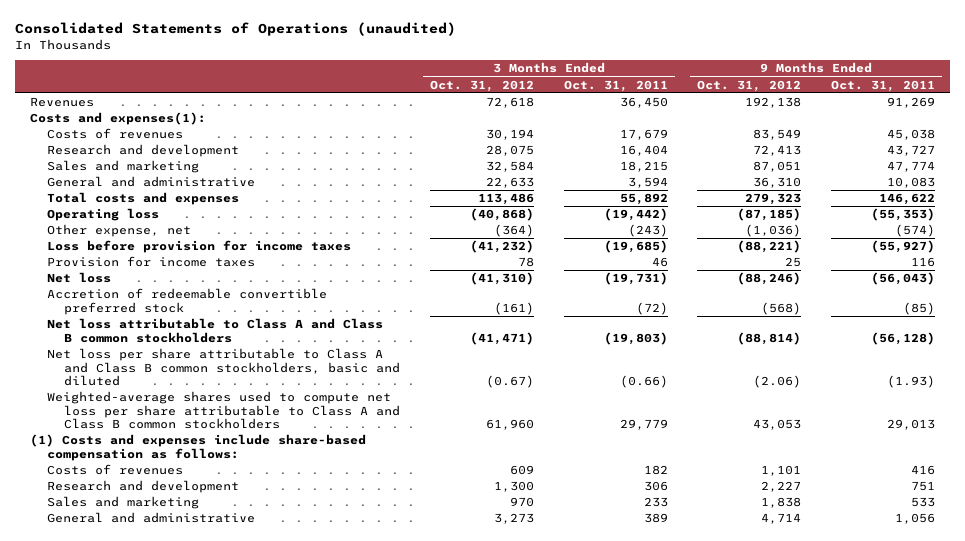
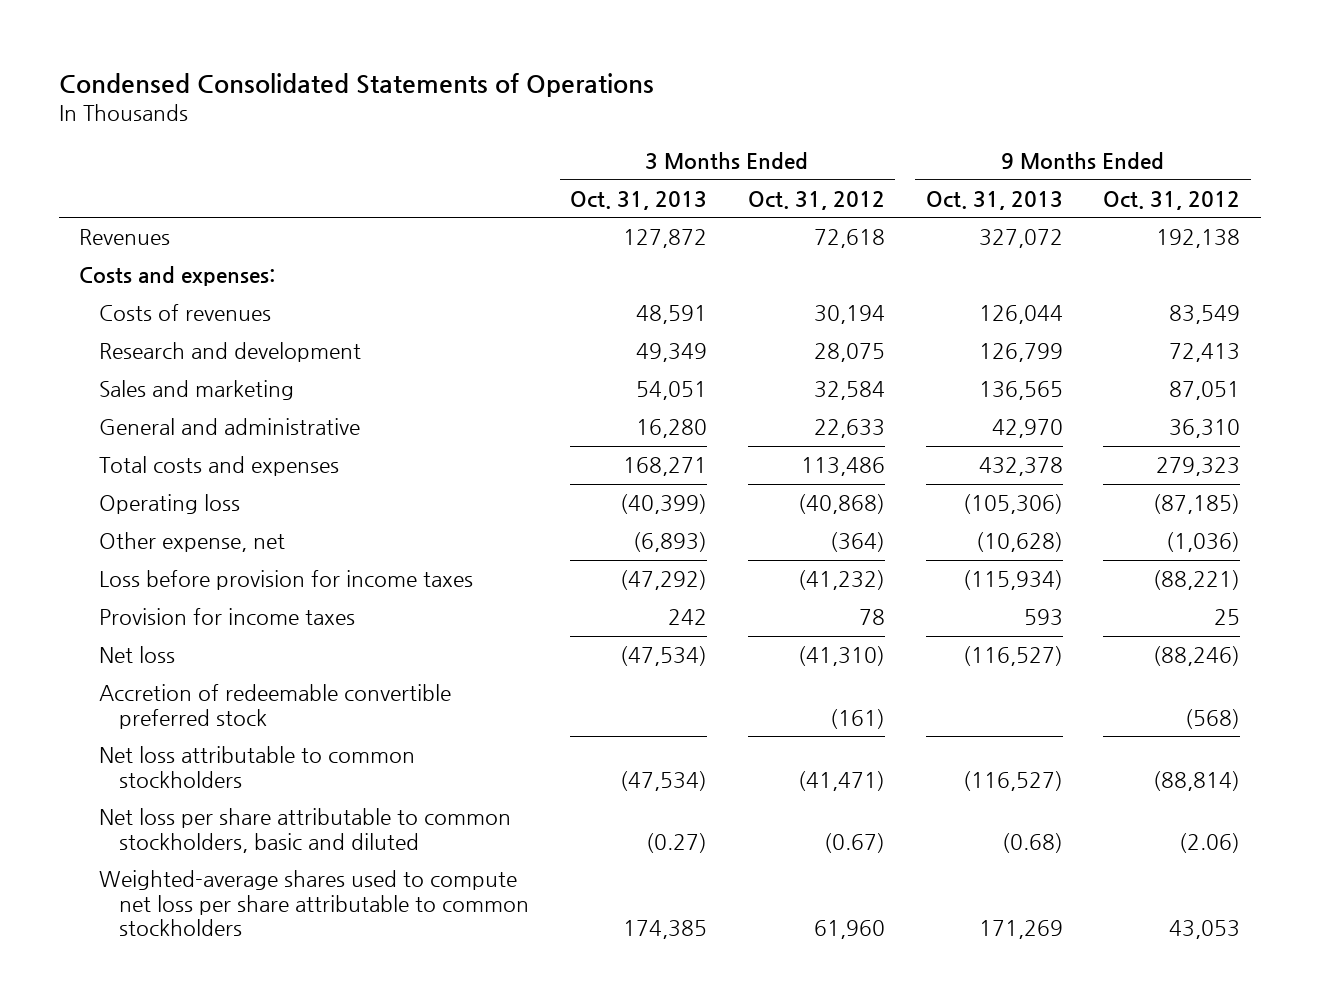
[15,22,457,37] Consolidated Statements of Operations (unaudited) -> [58,72,654,97] Condensed Consolidated Statements of Operations
[563,79,668,92] Oct. 31, 2011 -> none
[830,79,935,92] Oct. 31, 2011 -> none
none -> [569,190,707,210] Oct. 31, 2013
none -> [925,190,1063,210] Oct. 31, 2013
[30,112,207,126] Costs and expenses(1): -> [79,266,276,287] Costs and expenses:
[30,434,367,461] (1) Costs and expenses include share-based compensation as follows: -> none
[47,464,184,476] Costs of revenues -> none
[47,480,240,494] Research and development -> none
[47,496,200,510] Sales and marketing -> none
[47,512,256,524] General and administrative -> none
[47,318,384,343] Net loss attributable to Class A and Class B common stockholders -> [99,746,416,788] Net loss attributable to common stockholders
[47,348,401,386] Net loss per share attributable to Class A and Class B common stockholders, basic and diluted -> [99,808,512,853] Net loss per share attributable to common stockholders, basic and diluted
[47,391,401,429] Weighted-average shares used to compute net loss per share attributable to Class A and Class B common stockholders -> [99,870,529,937] Weighted-average shares used to compute net loss per share attributable to common stockholders

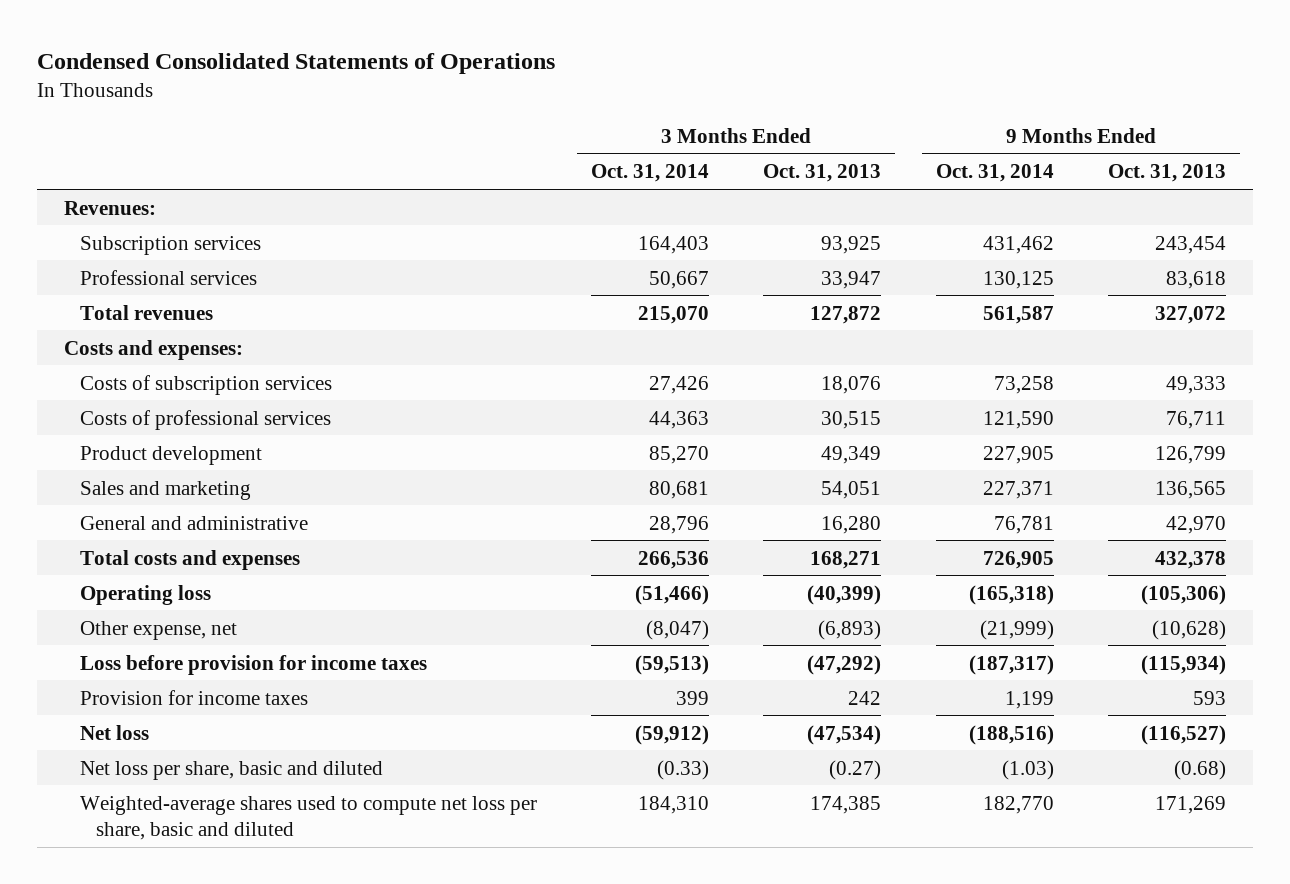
[747,190,885,210] Oct. 31, 2012 -> none
[1103,190,1241,210] Oct. 31, 2012 -> none
none -> [590,164,709,183] Oct. 31, 2014
none -> [935,164,1054,183] Oct. 31, 2014
none -> [63,200,156,215] Revenues:
none -> [79,235,261,255] Subscription services
none -> [79,269,257,285] Professional services
[79,229,171,246] Revenues -> [79,304,213,320] Total revenues
[99,304,272,322] Costs of revenues -> none
none -> [79,374,332,395] Costs of subscription services
none -> [79,409,331,430] Costs of professional services
[99,342,362,363] Research and development -> [79,445,262,465] Product development
[99,684,452,729] Accretion of redeemable convertible preferred stock -> none
[99,746,416,788] Net loss attributable to common stockholders -> none
[99,808,512,853] Net loss per share attributable to common stockholders, basic and diluted -> [79,760,383,780] Net loss per share, basic and diluted
[99,870,529,937] Weighted-average shares used to compute net loss per share attributable to common stockholders -> [79,795,537,841] Weighted-average shares used to compute net loss per share, basic and diluted

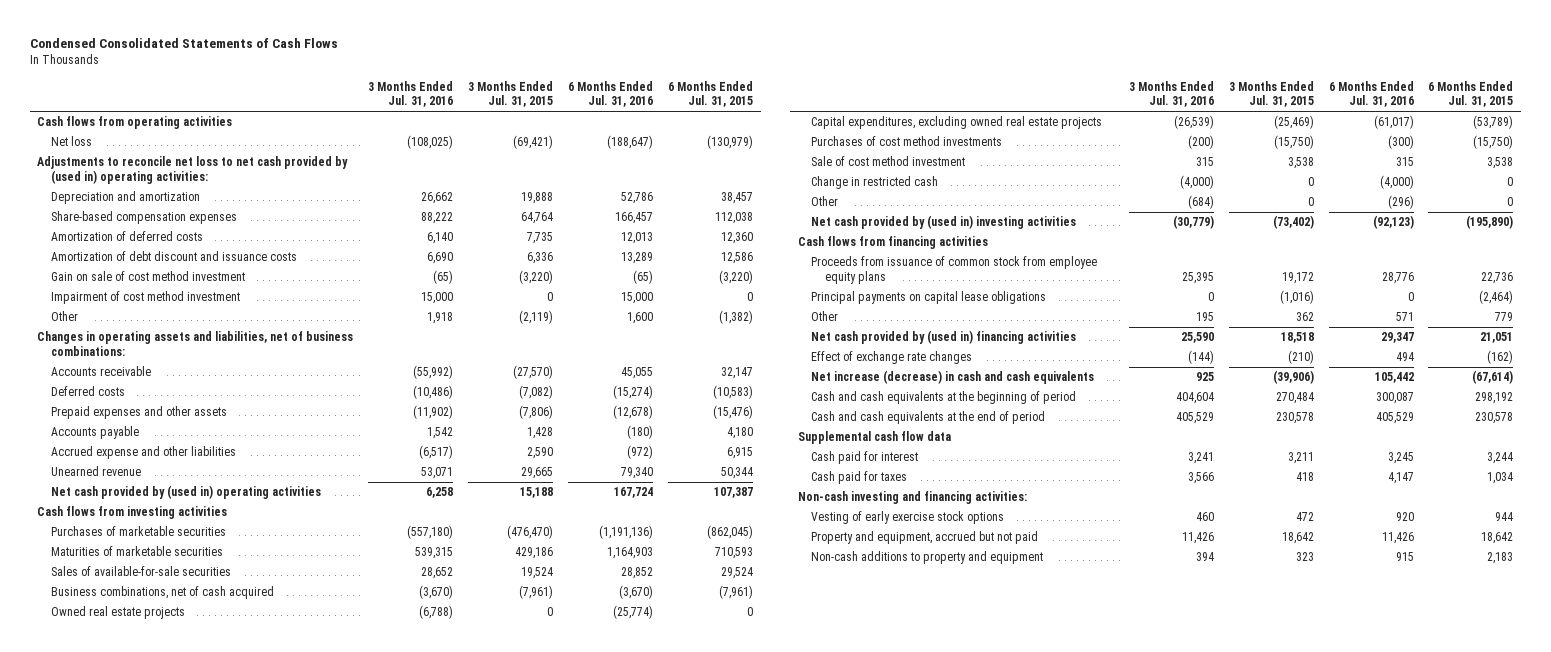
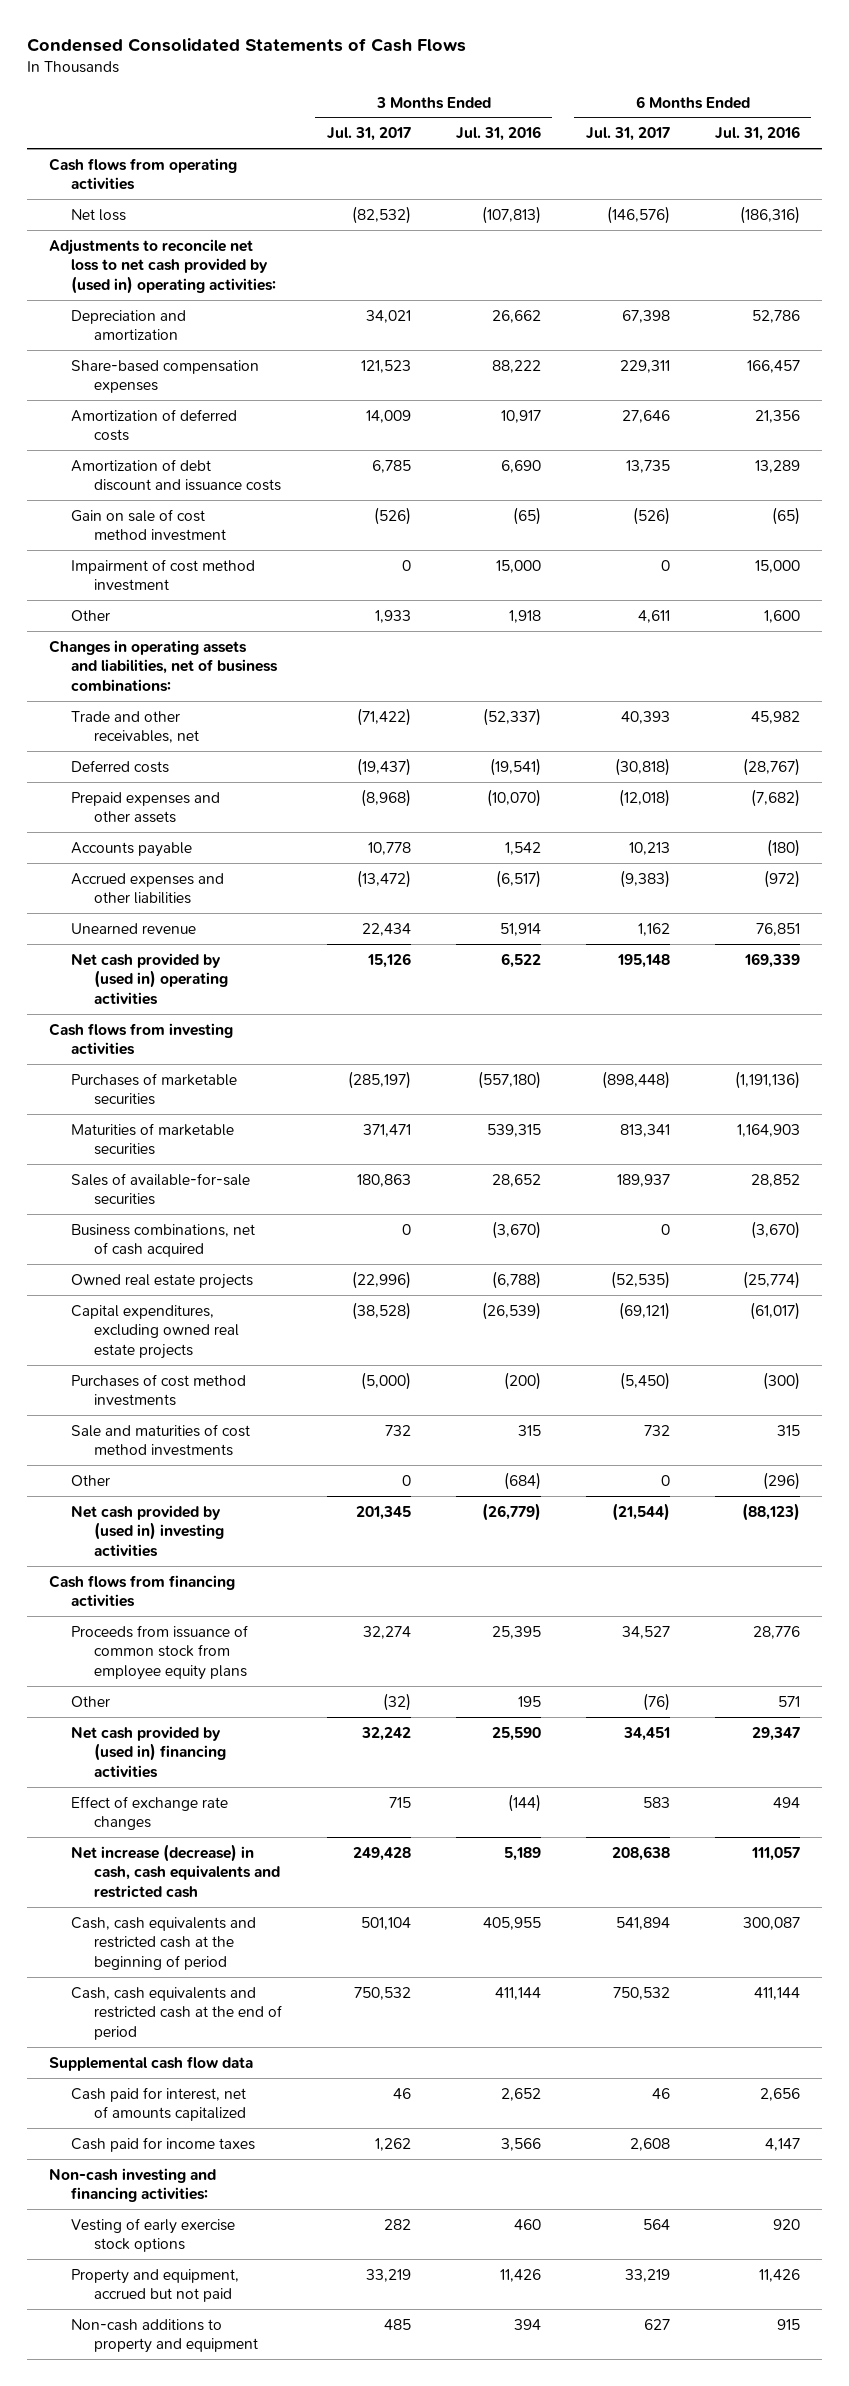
[468,80,554,108] 3 Months Ended Jul. 31, 2015 -> none
[668,80,754,108] 6 Months Ended Jul. 31, 2015 -> none
none -> [326,127,411,142] Jul. 31, 2017
none -> [585,127,670,142] Jul. 31, 2017
[407,135,454,150] (108,025) -> [481,205,541,224] (107,813)
[607,135,654,150] (188,647) -> [739,205,800,224] (186,316)
[427,232,454,245] 6,140 -> [500,409,541,423] 10,917
[621,232,654,245] 12,013 -> [754,409,800,423] 21,356
[50,366,151,377] Accounts receivable -> none
none -> [71,710,199,744] Trade and other receivables, net
[413,385,454,400] (10,486) -> [489,757,541,776] (19,541)
[613,385,654,400] (15,274) -> [742,757,800,776] (28,767)
[413,405,454,420] (11,902) -> [486,788,541,807] (10,070)
[613,405,654,420] (12,678) -> [750,788,800,807] (7,682)
[50,446,236,460] Accrued expense and other liabilities -> [71,872,225,905] Accrued expenses and other liabilities
[421,467,454,480] 53,071 -> [499,922,541,936] 51,914
[621,467,654,480] 79,340 -> [755,922,800,936] 76,851
[426,487,454,499] 6,258 -> [500,952,541,968] 6,522
[614,487,654,499] 167,724 -> [743,952,800,968] 169,339
[811,176,939,190] Change in restricted cash -> none
[811,156,966,167] Sale of cost method investment -> [71,1423,251,1457] Sale and maturities of cost method investments
[1172,215,1214,230] (30,779) -> [481,1502,541,1521] (26,779)
[1372,215,1414,230] (92,123) -> [741,1502,800,1521] (88,123)
[811,291,1047,305] Principal payments on capital lease obligations -> none
[811,370,1095,385] Net increase (decrease) in cash and cash equivalents -> [71,1843,280,1899] Net increase (decrease) in cash, cash equivalents and restricted cash
[1195,372,1214,382] 925 -> [503,1846,541,1861] 5,189
[1374,372,1414,384] 105,442 -> [750,1846,800,1861] 111,057
[811,391,1077,405] Cash and cash equivalents at the beginning of period -> [71,1916,257,1971] Cash, cash equivalents and restricted cash at the beginning of period
[1175,392,1214,405] 404,604 -> [482,1916,541,1930] 405,955
[811,411,1046,425] Cash and cash equivalents at the end of period -> [71,1986,282,2041] Cash, cash equivalents and restricted cash at the end of period
[1175,412,1214,425] 405,529 -> [494,1986,541,2000] 411,144
[1375,412,1414,425] 405,529 -> [753,1986,800,2000] 411,144
[811,451,919,465] Cash paid for interest -> [71,2086,247,2122] Cash paid for interest, net of amounts capitalized
[1187,452,1214,465] 3,241 -> [500,2087,541,2101] 2,652
[1387,452,1414,465] 3,245 -> [759,2087,800,2101] 2,656
[811,471,908,485] Cash paid for taxes -> [71,2136,256,2152] Cash paid for income taxes

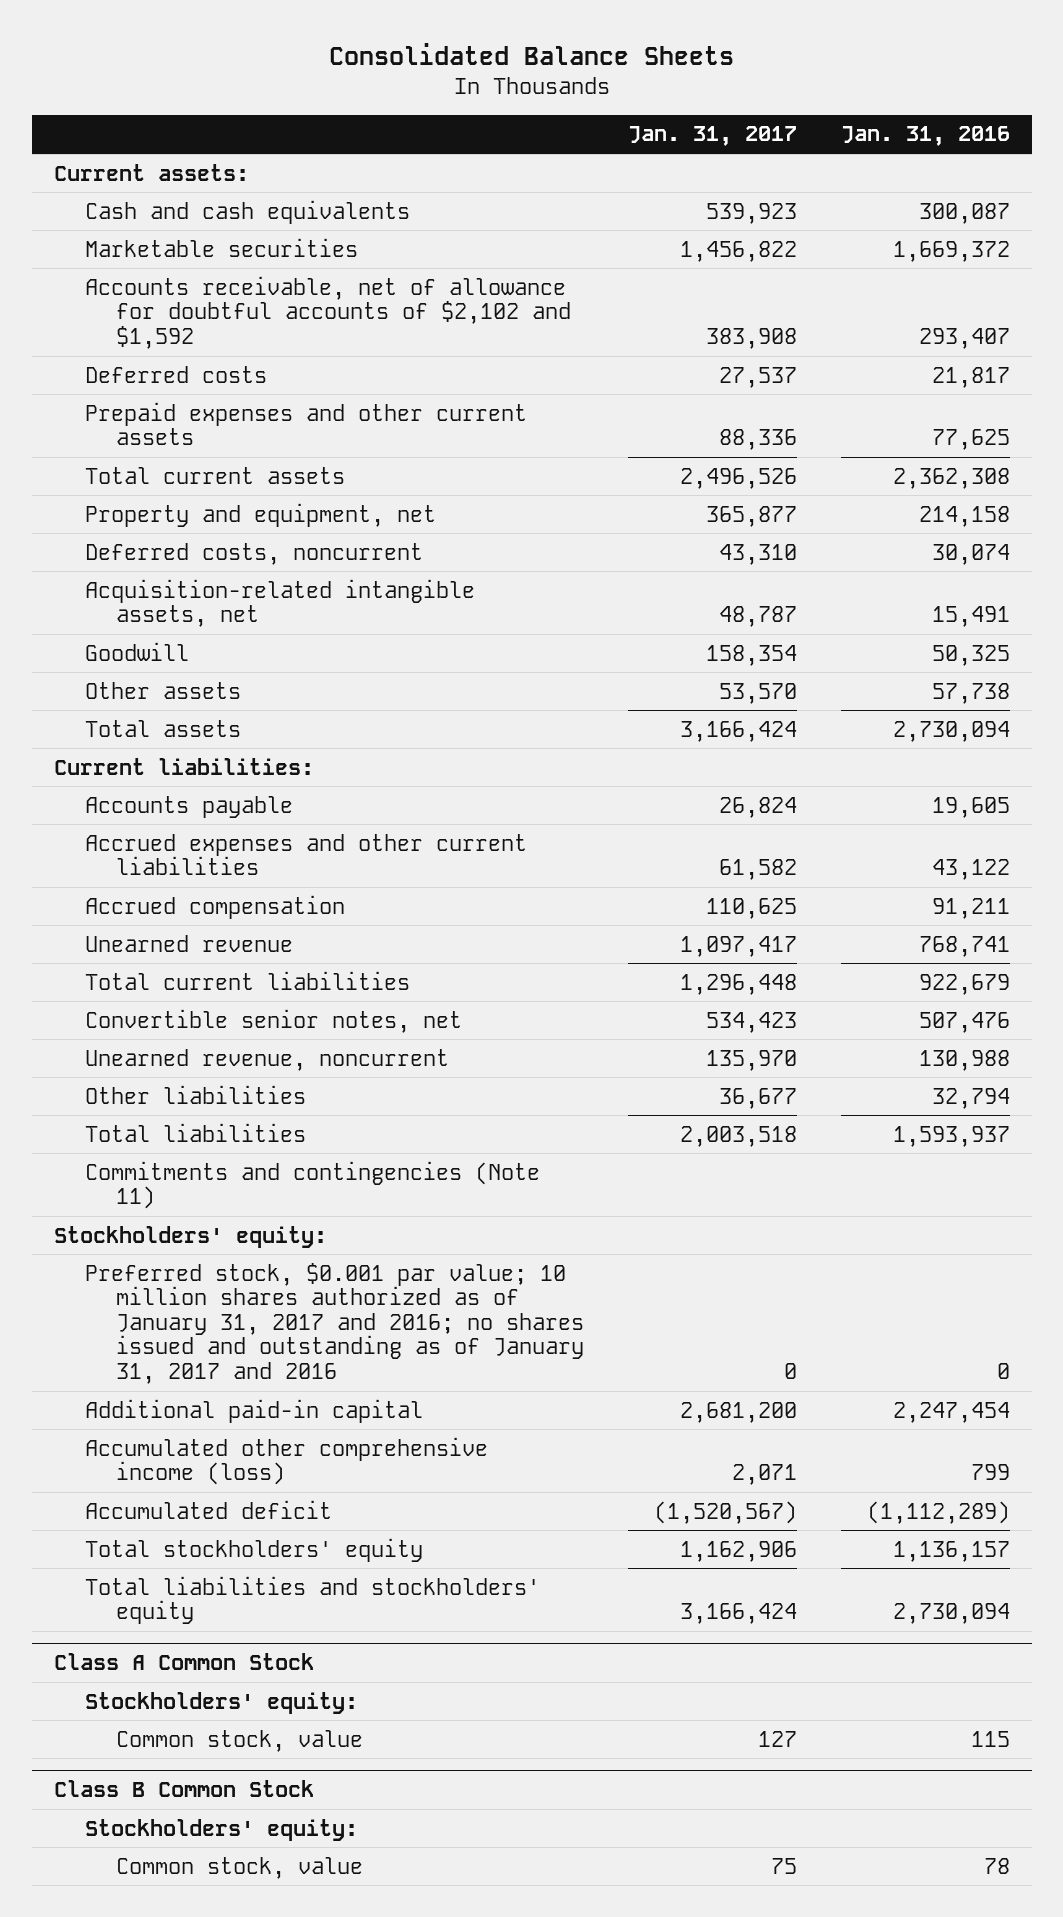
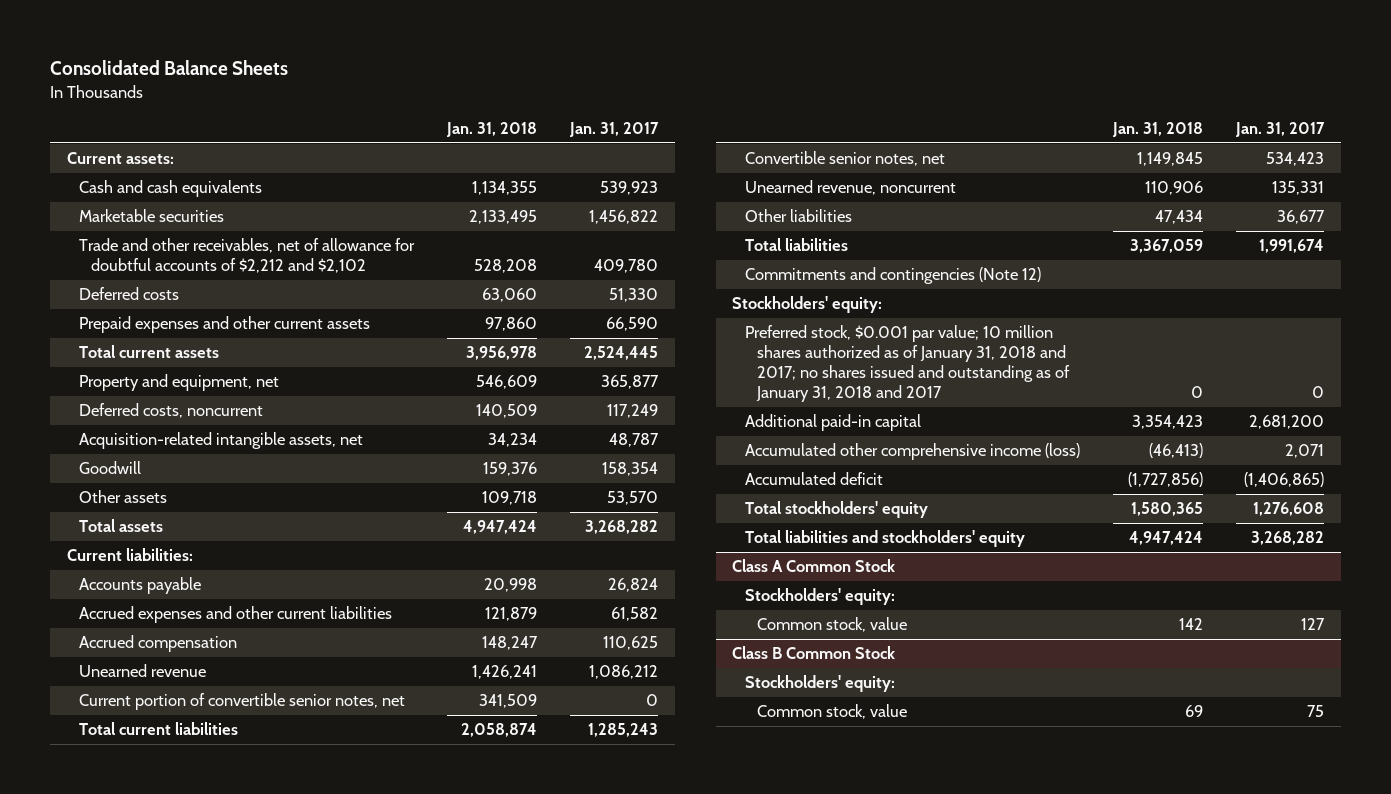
[840,126,1010,147] Jan. 31, 2016 -> none
none -> [445,122,537,138] Jan. 31, 2018
[84,275,572,349] Accounts receivable, net of allowance for doubtful accounts of $2,102 and $1,592 -> [78,238,415,274] Trade and other receivables, net of allowance for doubtful accounts of $2,212 and $2,102
[705,327,797,349] 383,908 -> [594,259,659,274] 409,780
[718,366,797,388] 27,537 -> [609,288,659,303] 51,330
[718,429,797,451] 88,336 -> [606,317,659,332] 66,590
[679,467,797,489] 2,496,526 -> [584,346,659,361] 2,524,445
[718,543,797,565] 43,310 -> [607,404,659,419] 117,249
[679,720,797,742] 3,166,424 -> [585,520,659,535] 3,268,282
[679,935,797,957] 1,097,417 -> [589,665,659,680] 1,086,212
none -> [78,693,405,711] Current portion of convertible senior notes, net
[679,973,797,995] 1,296,448 -> [588,723,659,738] 1,285,243
[705,1049,797,1071] 135,970 -> [1272,181,1325,196] 135,331
[679,1125,797,1147] 2,003,518 -> [1259,239,1325,254] 1,991,674
[84,1160,540,1210] Commitments and contingencies (Note 11) -> [744,267,1041,285] Commitments and contingencies (Note 12)
[84,1262,585,1385] Preferred stock, $0.001 par value; 10 million shares authorized as of January 31, 2017 and 2016; no shares issued and outstanding as of January 31, 2017 and 2016 -> [744,325,1070,403] Preferred stock, $0.001 par value; 10 million shares authorized as of January 31, 2018 and 2017; no shares issued and outstanding as of January 31, 2018 and 2017
[653,1500,797,1524] (1,520,567) -> [1244,472,1325,488] (1,406,865)
[679,1540,797,1562] 1,162,906 -> [1253,502,1325,517] 1,276,608
[679,1603,797,1625] 3,166,424 -> [1251,531,1325,546] 3,268,282

